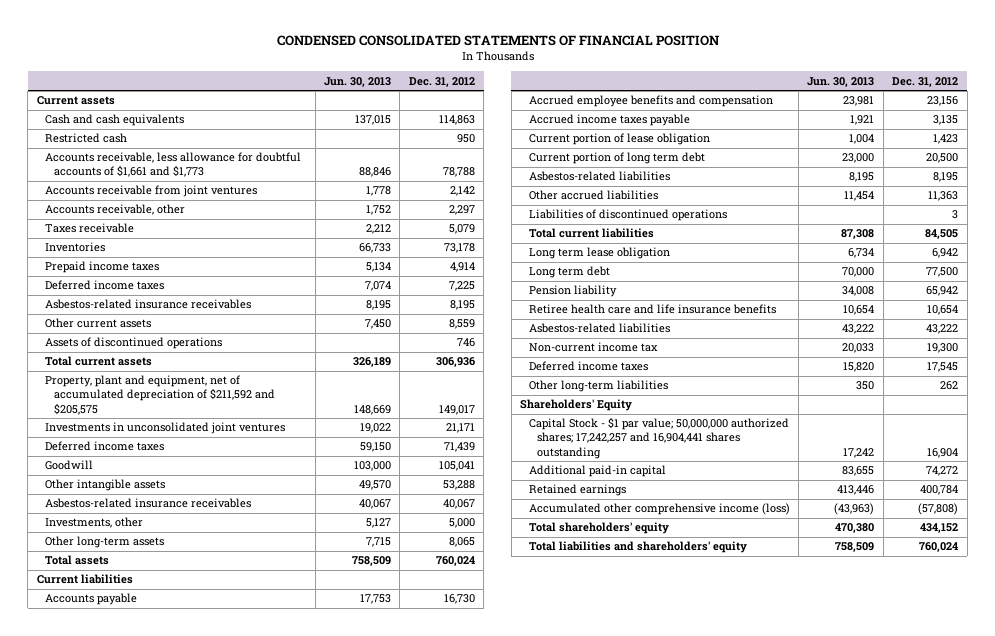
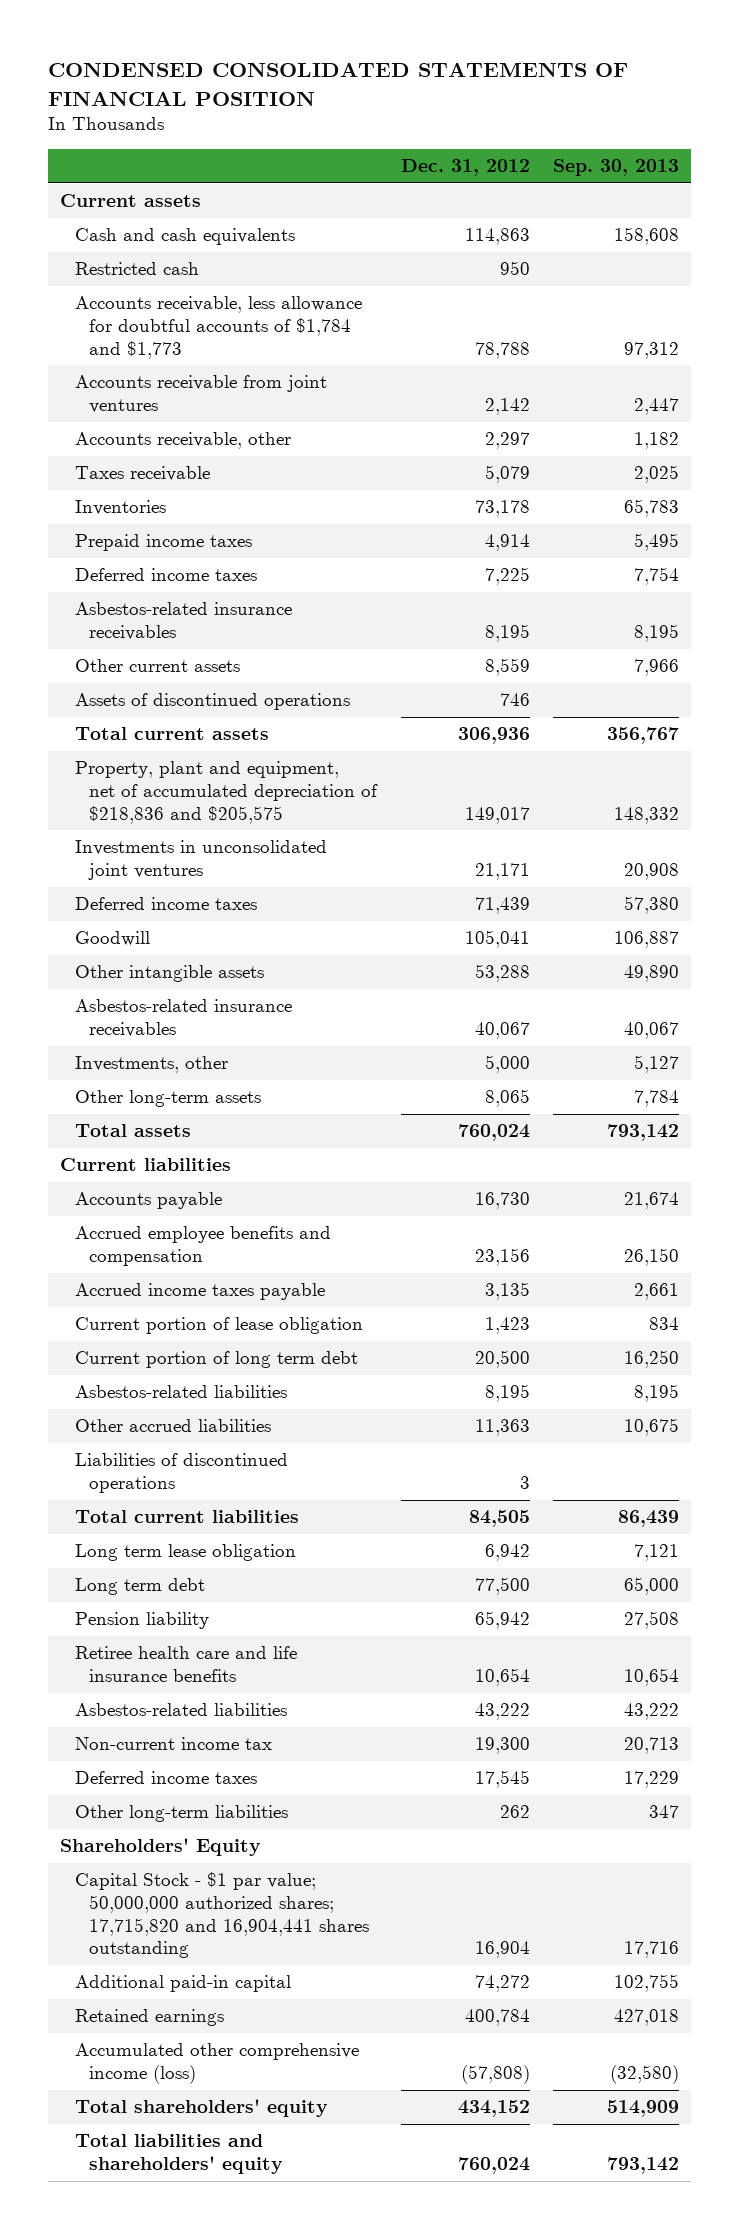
[323,76,391,87] Jun. 30, 2013 -> none
none -> [553,159,680,177] Sep. 30, 2013
[45,152,302,178] Accounts receivable, less allowance for doubtful accounts of $1,661 and $1,773 -> [74,296,362,359] Accounts receivable, less allowance for doubtful accounts of $1,784 and $1,773
[45,375,275,415] Property, plant and equipment, net of accumulated depreciation of $211,592 and $205,575 -> [74,761,379,824] Property, plant and equipment, net of accumulated depreciation of $218,836 and $205,575
[528,417,789,459] Capital Stock - $1 par value; 50,000,000 authorized shares; 17,242,257 and 16,904,441 shares outstanding -> [74,1872,370,1959] Capital Stock - $1 par value; 50,000,000 authorized shares; 17,715,820 and 16,904,441 shares outstanding

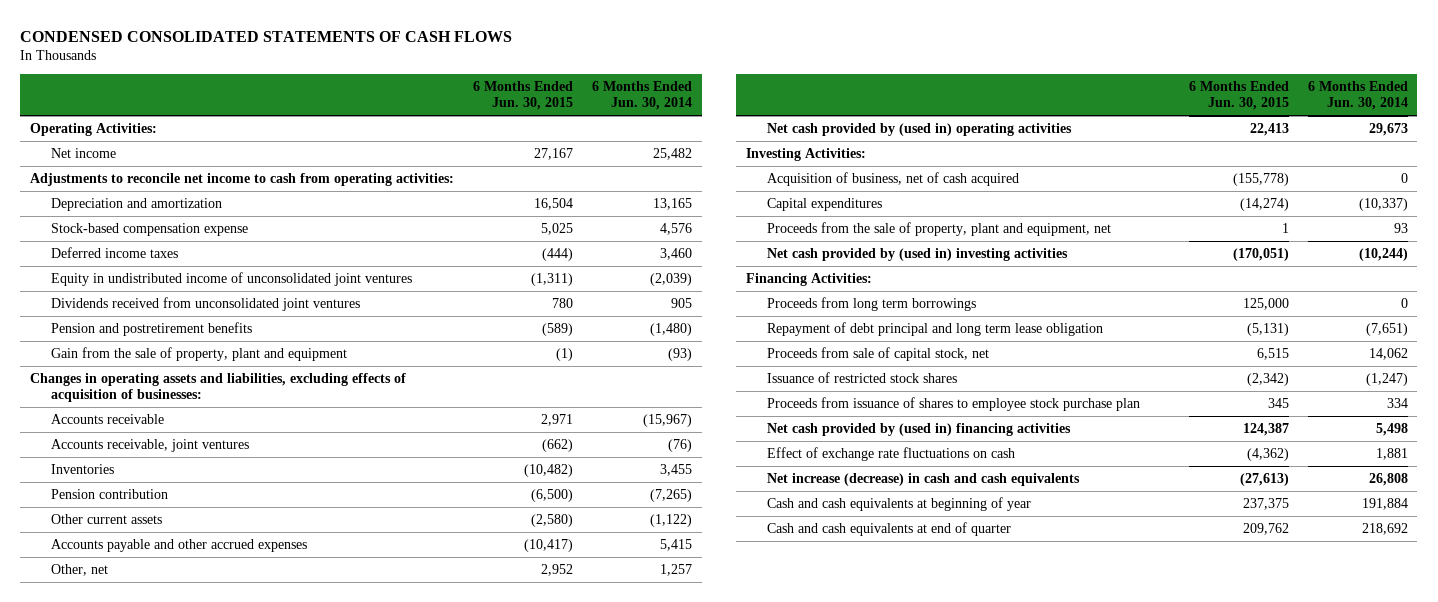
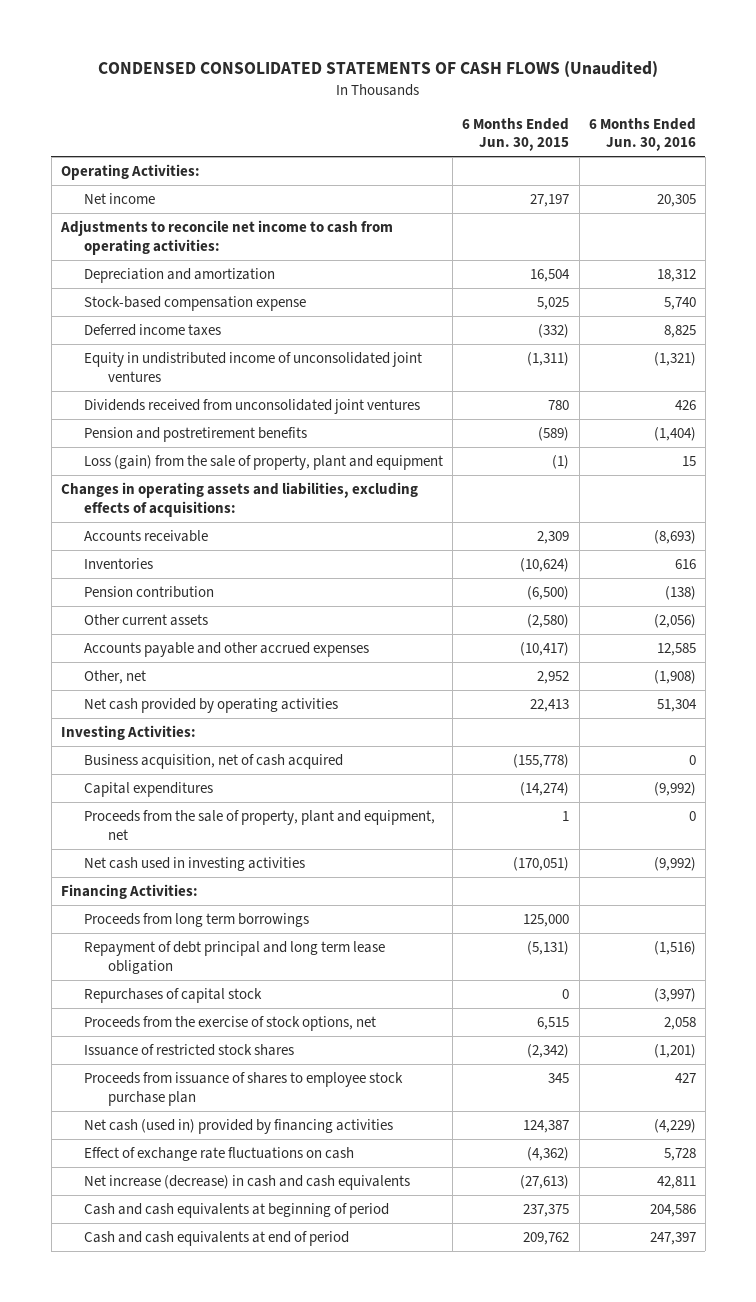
[20,30,513,42] CONDENSED CONSOLIDATED STATEMENTS OF CASH FLOWS -> [98,61,659,78] CONDENSED CONSOLIDATED STATEMENTS OF CASH FLOWS (Unaudited)
[592,80,693,111] 6 Months Ended Jun. 30, 2014 -> none
none -> [588,117,696,152] 6 Months Ended Jun. 30, 2016
[534,147,574,160] 27,167 -> [530,193,570,207] 27,197
[542,247,574,261] (444) -> [538,323,570,338] (332)
[51,438,250,452] Accounts receivable, joint ventures -> none
[51,346,348,361] Gain from the sale of property, plant and equipment -> [84,454,444,470] Loss (gain) from the sale of property, plant and equipment
[29,372,406,403] Changes in operating assets and liabilities, excluding effects of acquisition of businesses: -> [60,481,418,517] Changes in operating assets and liabilities, excluding effects of acquisitions:
[541,413,574,426] 2,971 -> [537,530,570,544] 2,309
[524,463,574,477] (10,482) -> [520,557,570,572] (10,624)
[767,122,1073,136] Net cash provided by (used in) operating activities -> [84,697,339,713] Net cash provided by operating activities
[767,171,1020,186] Acquisition of business, net of cash acquired -> [84,753,344,769] Business acquisition, net of cash acquired
[767,247,1069,261] Net cash provided by (used in) investing activities -> [84,856,306,871] Net cash used in investing activities
none -> [84,987,263,1003] Repurchases of capital stock
[767,346,990,361] Proceeds from sale of capital stock, net -> [84,1015,377,1031] Proceeds from the exercise of stock options, net
[767,422,1072,436] Net cash provided by (used in) financing activities -> [84,1118,394,1134] Net cash (used in) provided by financing activities
[767,496,1032,511] Cash and cash equivalents at beginning of year -> [84,1202,390,1218] Cash and cash equivalents at beginning of period
[767,521,1012,536] Cash and cash equivalents at end of quarter -> [84,1230,350,1246] Cash and cash equivalents at end of period

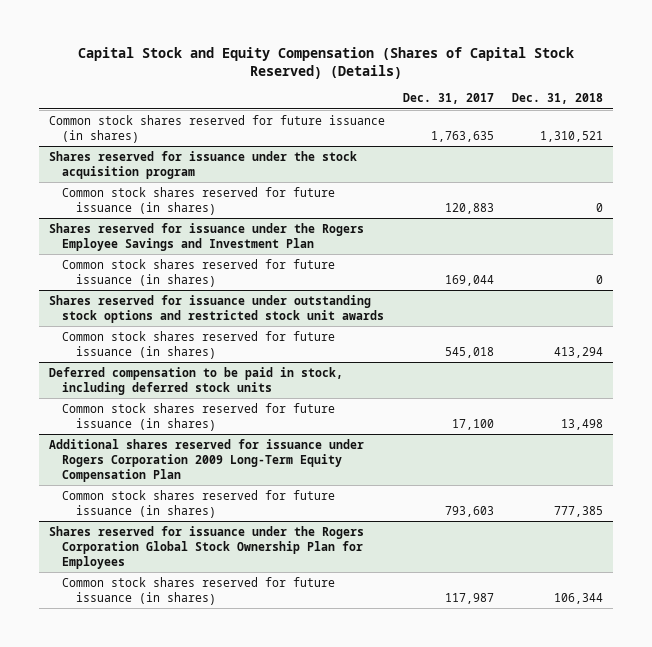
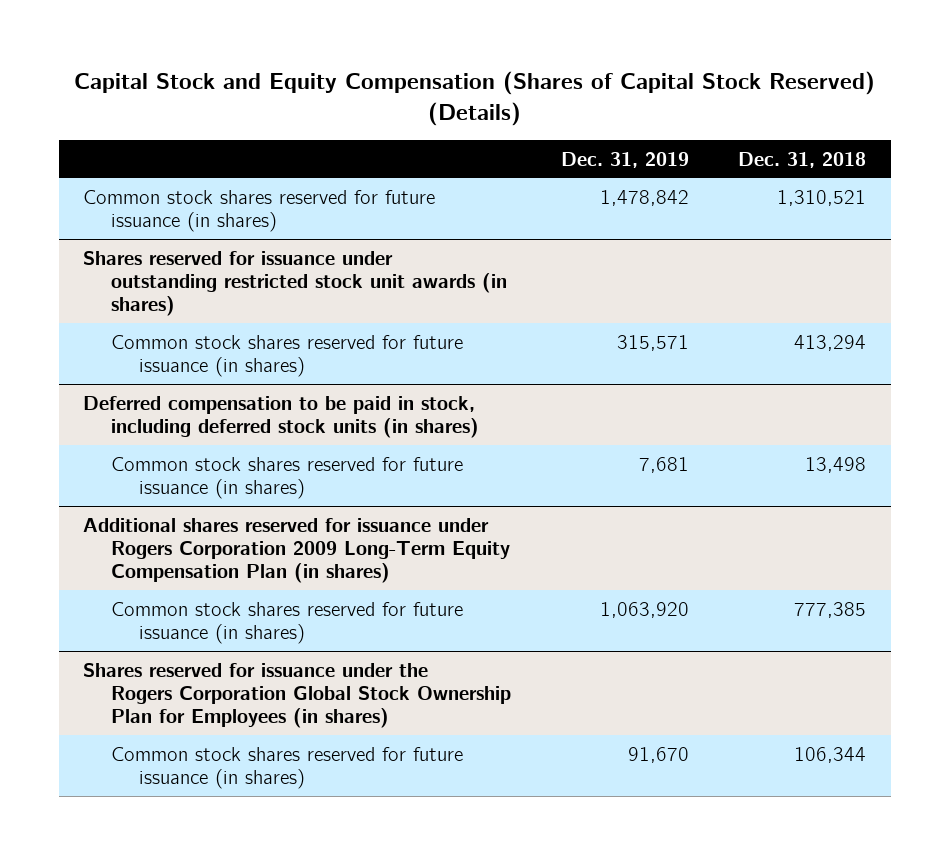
[403,93,495,105] Dec. 31, 2017 -> none
none -> [560,151,689,168] Dec. 31, 2019
[48,150,357,179] Shares reserved for issuance under the stock acquisition program -> none
[62,186,336,215] Common stock shares reserved for future issuance (in shares) -> none
[48,222,364,251] Shares reserved for issuance under the Rogers Employee Savings and Investment Plan -> none
[62,258,336,287] Common stock shares reserved for future issuance (in shares) -> none
[48,294,385,323] Shares reserved for issuance under outstanding stock options and restricted stock unit awards -> [83,250,508,316] Shares reserved for issuance under outstanding restricted stock unit awards (in shares)
[48,366,343,395] Deferred compensation to be paid in stock, including deferred stock units -> [83,395,480,438] Deferred compensation to be paid in stock, including deferred stock units (in shares)
[48,438,364,482] Additional shares reserved for issuance under Rogers Corporation 2009 Long-Term Equity Compensation Plan -> [83,517,511,583] Additional shares reserved for issuance under Rogers Corporation 2009 Long-Term Equity Compensation Plan (in shares)
[48,525,364,569] Shares reserved for issuance under the Rogers Corporation Global Stock Ownership Plan for Employees -> [83,662,512,728] Shares reserved for issuance under the Rogers Corporation Global Stock Ownership Plan for Employees (in shares)

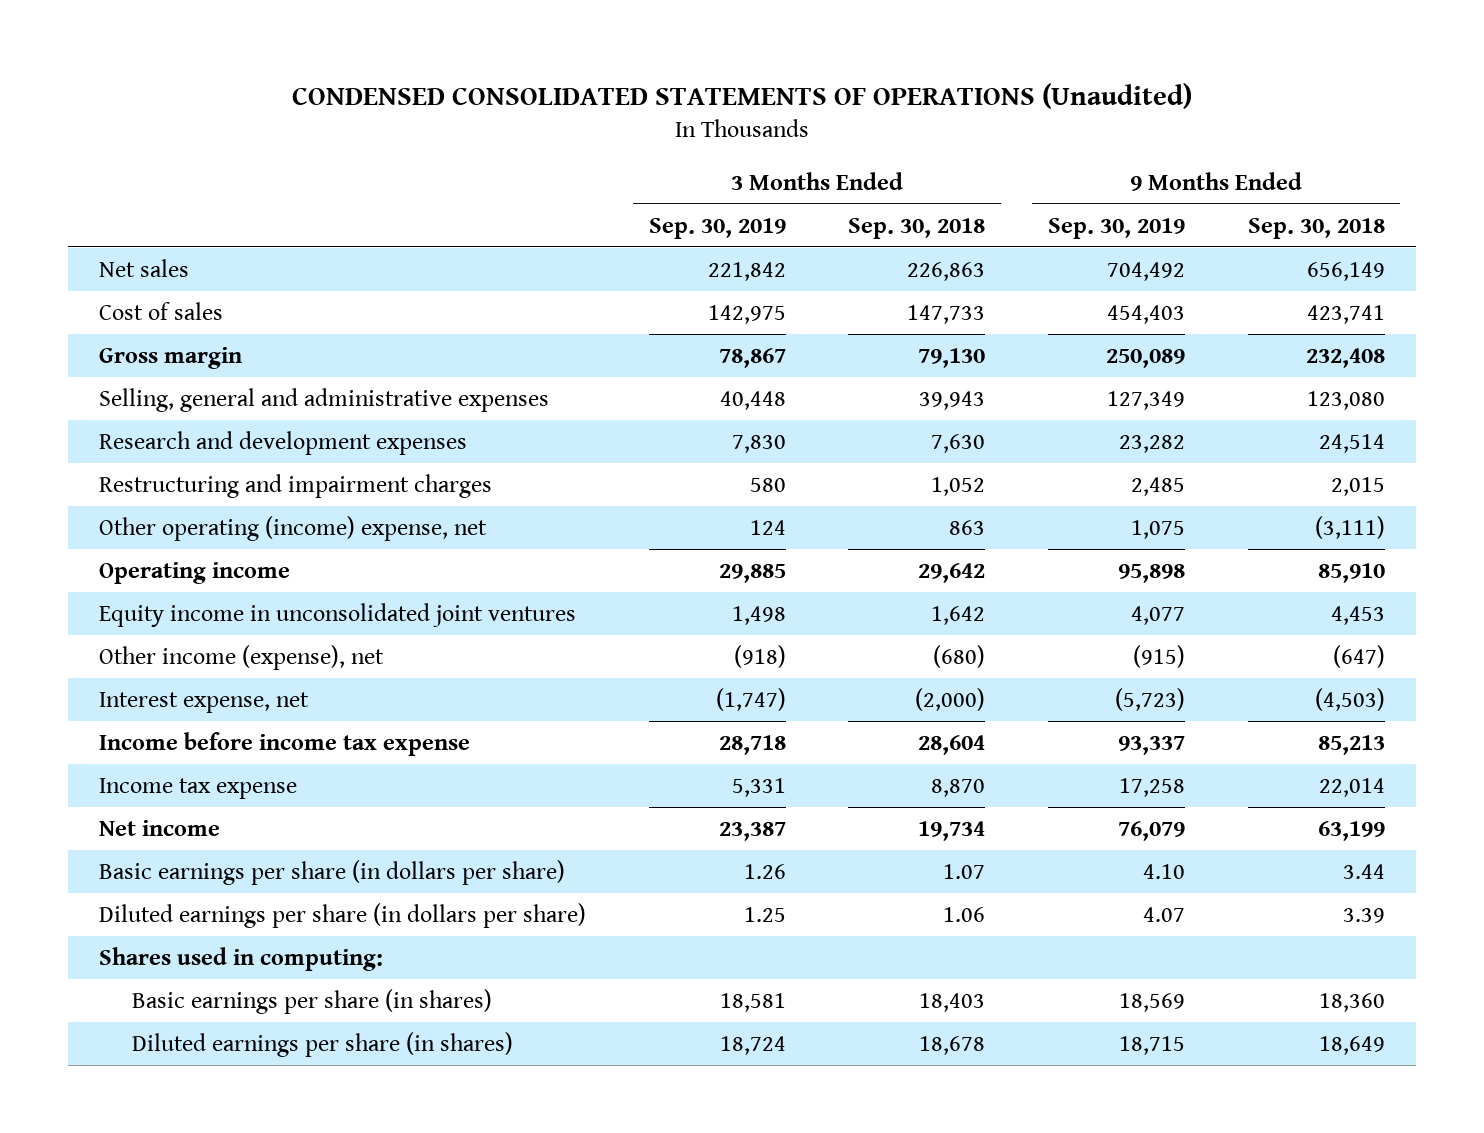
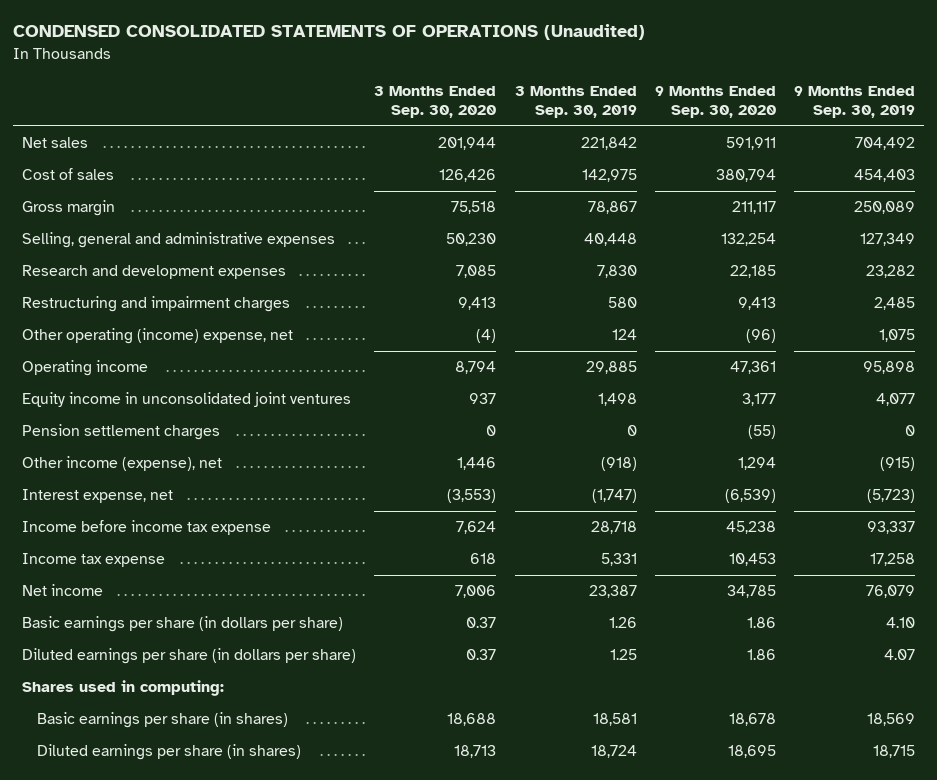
[848,217,986,239] Sep. 30, 2018 -> none
[1247,217,1385,239] Sep. 30, 2018 -> none
none -> [374,85,497,119] 3 Months Ended Sep. 30, 2020
none -> [654,85,776,119] 9 Months Ended Sep. 30, 2020
none -> [21,424,220,441] Pension settlement charges

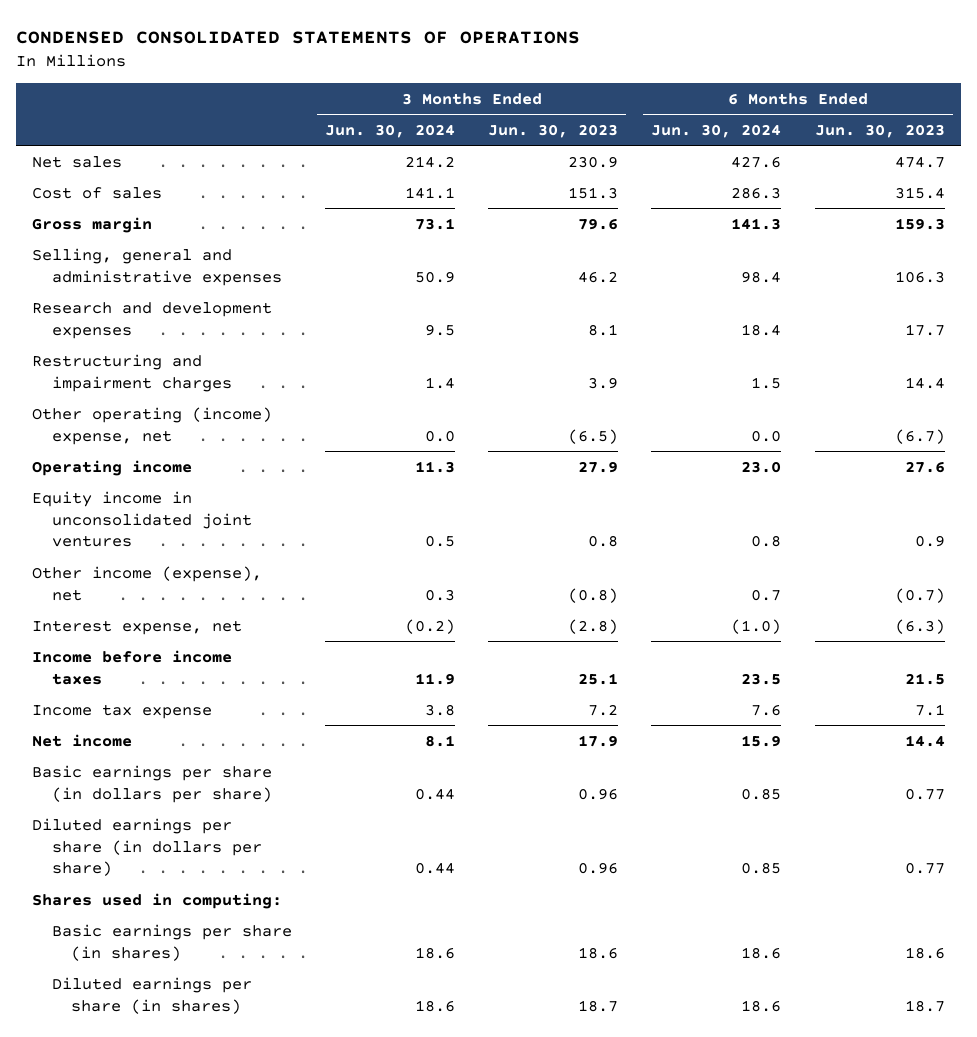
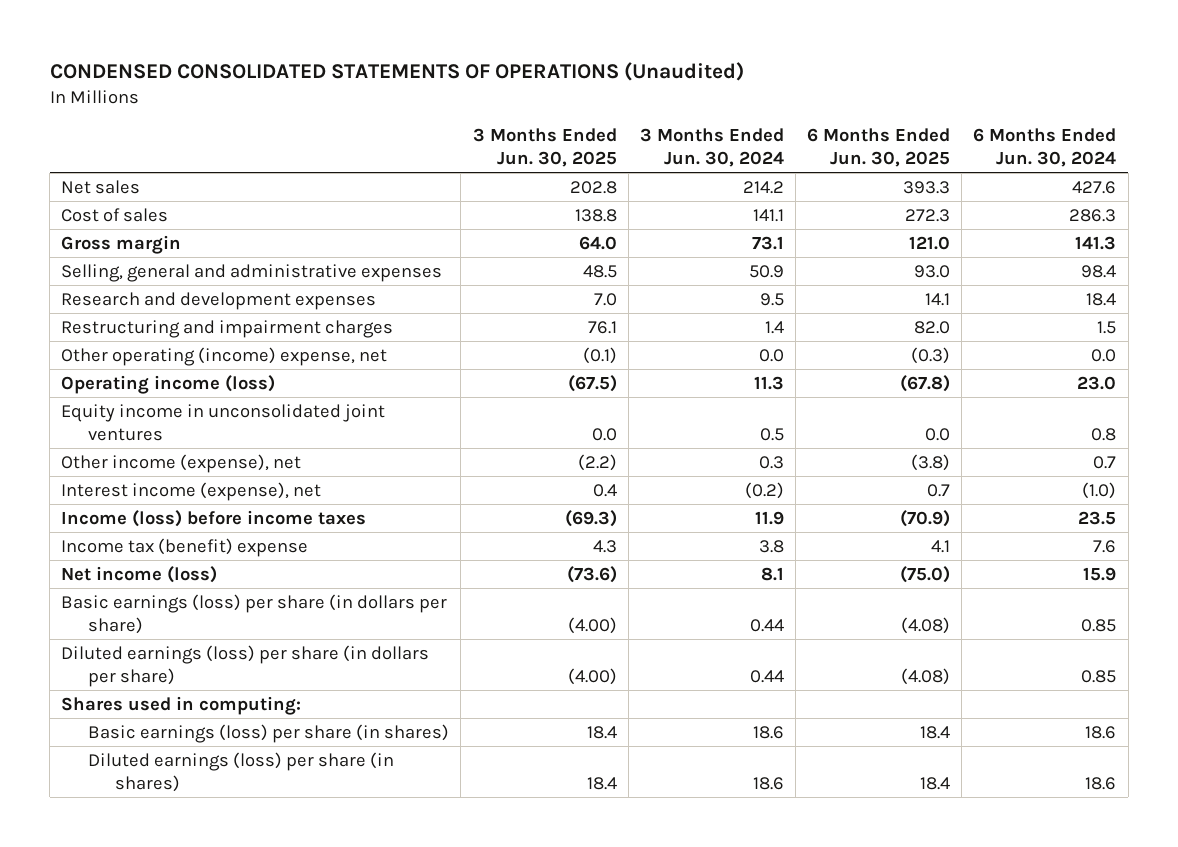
[15,30,580,44] CONDENSED CONSOLIDATED STATEMENTS OF OPERATIONS -> [49,61,744,81] CONDENSED CONSOLIDATED STATEMENTS OF OPERATIONS (Unaudited)
[488,123,619,138] Jun. 30, 2023 -> none
[814,123,945,138] Jun. 30, 2023 -> none
none -> [472,128,617,167] 3 Months Ended Jun. 30, 2025
none -> [807,128,951,167] 6 Months Ended Jun. 30, 2025
[32,459,193,476] Operating income -> [61,374,276,394] Operating income (loss)
[32,619,243,635] Interest expense, net -> [61,481,322,501] Interest income (expense), net
[32,649,233,685] Income before income taxes -> [61,509,367,527] Income (loss) before income taxes
[32,703,213,719] Income tax expense -> [61,537,309,557] Income tax (benefit) expense
[32,733,133,747] Net income -> [61,565,218,583] Net income (loss)
[32,764,273,803] Basic earnings per share (in dollars per share) -> [61,593,448,634] Basic earnings (loss) per share (in dollars per share)
[32,817,262,877] Diluted earnings per share (in dollars per share) -> [61,644,430,687] Diluted earnings (loss) per share (in dollars per share)
[51,923,292,961] Basic earnings per share (in shares) -> [88,723,450,743] Basic earnings (loss) per share (in shares)
[51,976,252,1014] Diluted earnings per share (in shares) -> [88,751,395,792] Diluted earnings (loss) per share (in shares)

